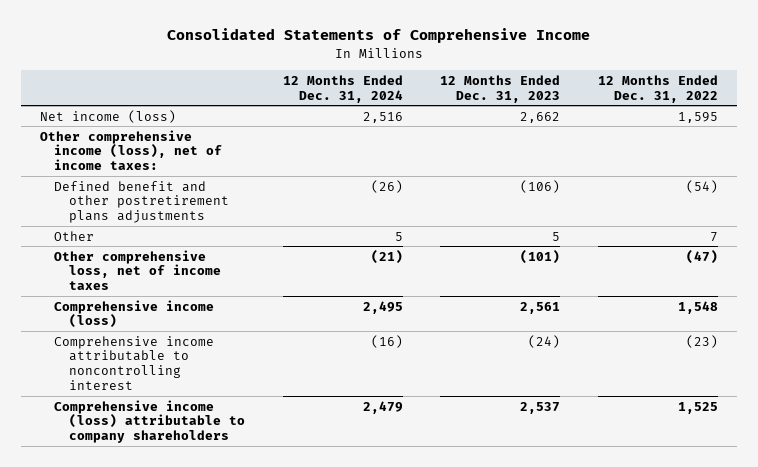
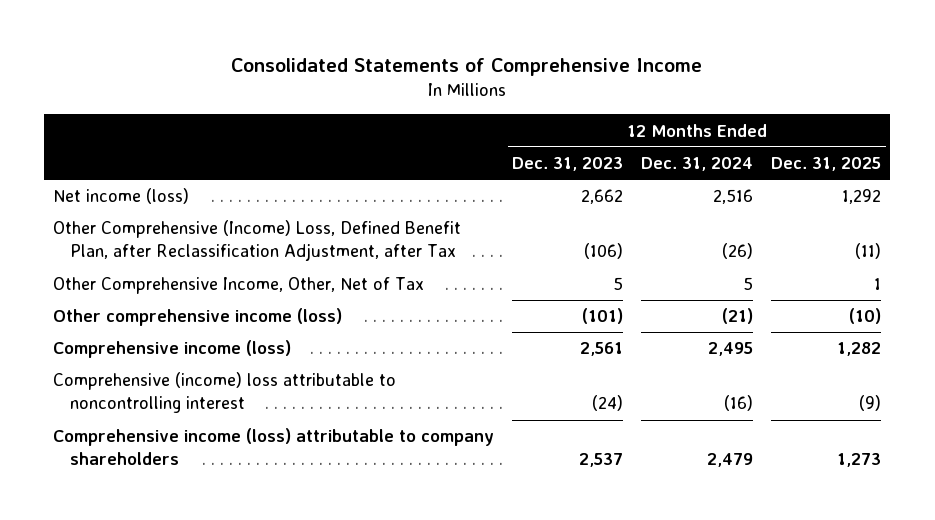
[598,74,719,103] 12 Months Ended Dec. 31, 2022 -> none
none -> [771,157,882,172] Dec. 31, 2025
[39,129,223,171] Other comprehensive income (loss), net of income taxes: -> none
[54,180,229,224] Defined benefit and other postretirement plans adjustments -> [53,220,462,262] Other Comprehensive (Income) Loss, Defined Benefit Plan, after Reclassification Adjustment, after Tax
[54,230,95,241] Other -> [53,277,425,295] Other Comprehensive Income, Other, Net of Tax
[54,249,221,291] Other comprehensive loss, net of income taxes -> [53,308,343,327] Other comprehensive income (loss)
[54,335,215,390] Comprehensive income attributable to noncontrolling interest -> [53,372,397,414] Comprehensive (income) loss attributable to noncontrolling interest

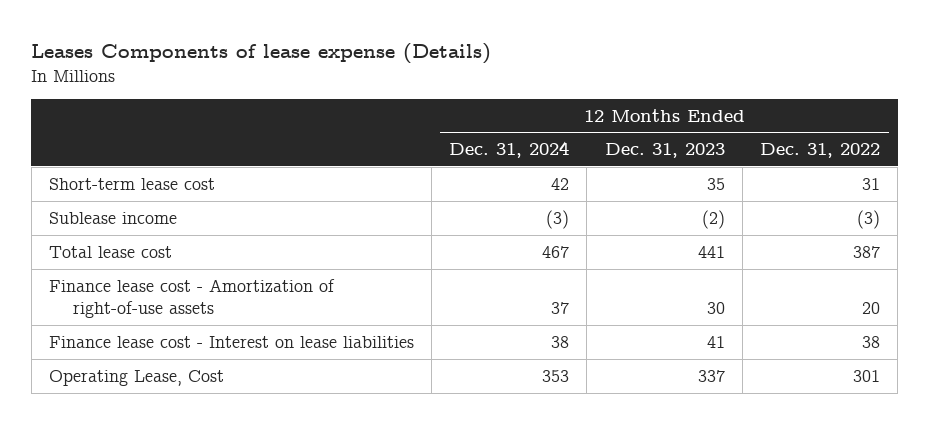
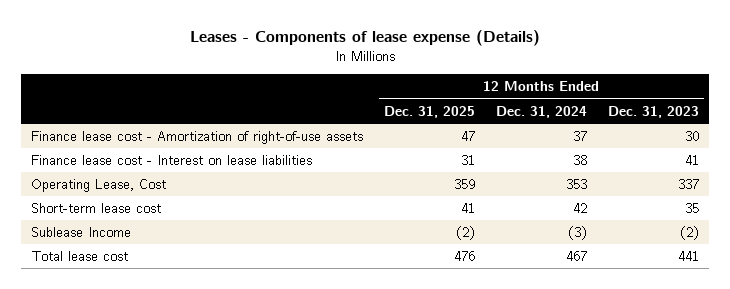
[31,43,492,65] Leases Components of lease expense (Details) -> [189,30,540,47] Leases - Components of lease expense (Details)
[760,143,881,159] Dec. 31, 2022 -> none
none -> [383,105,475,118] Dec. 31, 2025
[48,211,177,224] Sublease income -> none
[48,177,215,190] Short-term lease cost -> [31,202,162,213] Short-term lease cost
none -> [31,226,132,237] Sublease Income
[48,245,172,258] Total lease cost -> [31,250,129,261] Total lease cost

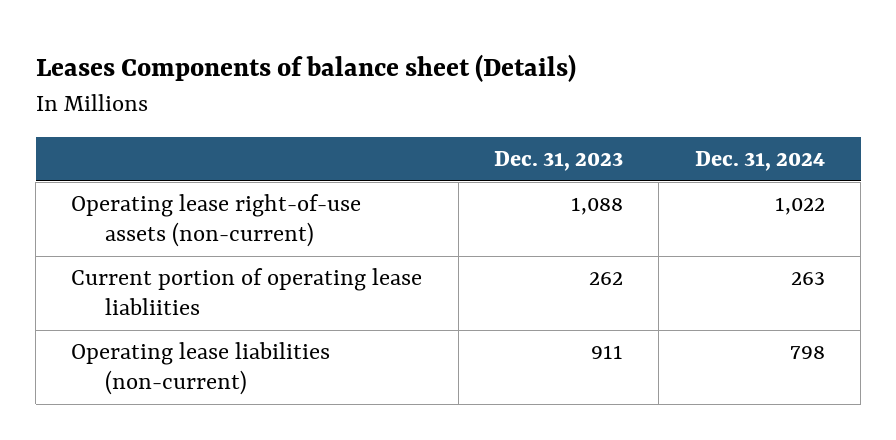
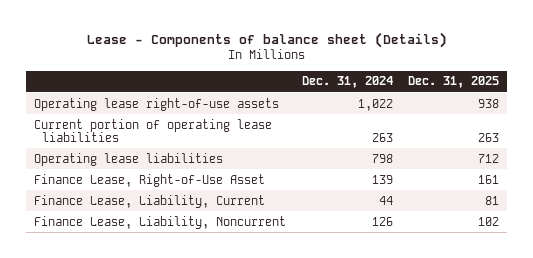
[35,53,576,82] Leases Components of balance sheet (Details) -> [86,31,447,48] Lease - Components of balance sheet (Details)
[494,151,624,172] Dec. 31, 2023 -> none
none -> [408,76,500,89] Dec. 31, 2025
[71,194,362,248] Operating lease right-of-use assets (non-current) -> [33,97,279,111] Operating lease right-of-use assets
[71,268,423,316] Current portion of operating lease liabliities -> [33,118,272,142] Current portion of operating lease liabilities
[71,342,331,396] Operating lease liabilities (non-current) -> [33,152,223,166] Operating lease liabilities
none -> [33,173,265,187] Finance Lease, Right-of-Use Asset
none -> [33,194,265,208] Finance Lease, Liability, Current
none -> [33,215,286,229] Finance Lease, Liability, Noncurrent

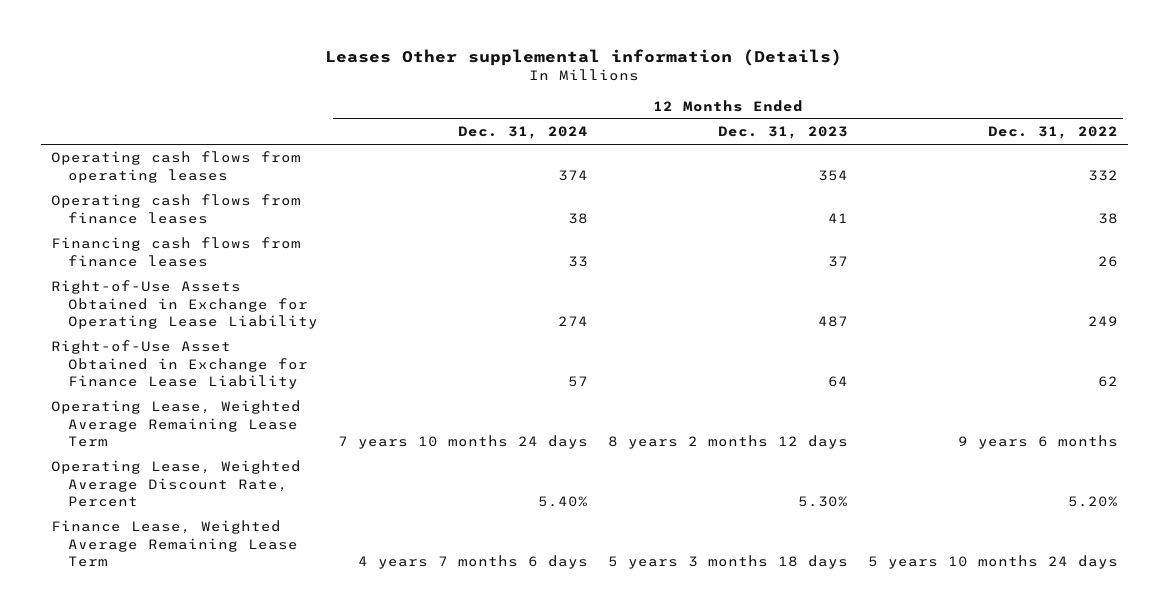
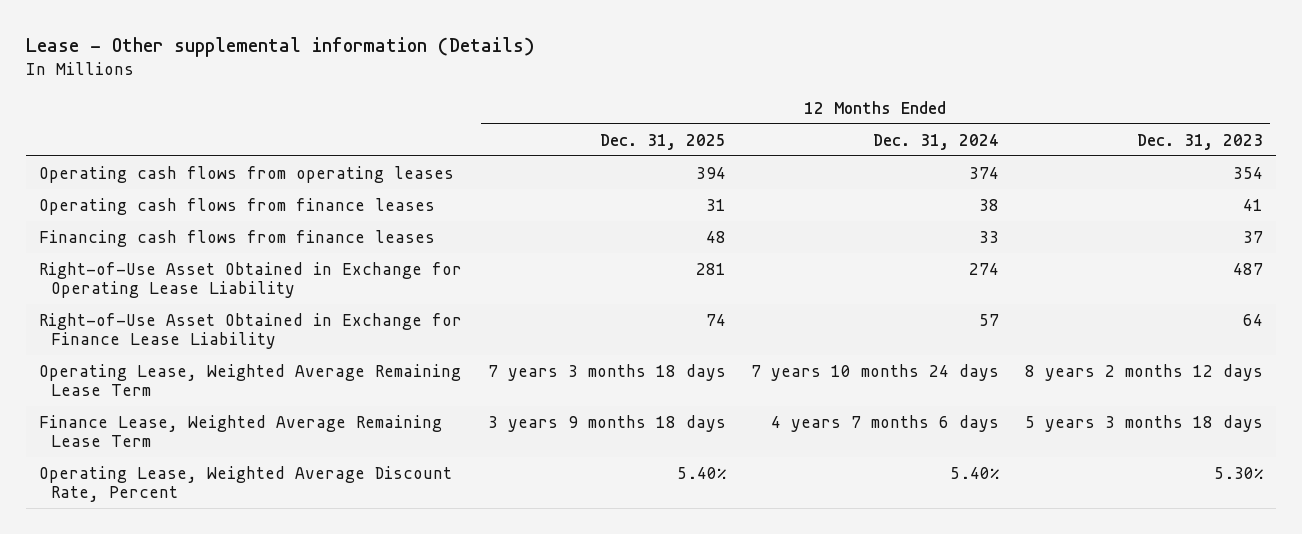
[325,48,843,66] Leases Other supplemental information (Details) -> [25,37,535,58] Lease - Other supplemental information (Details)
[987,126,1118,140] Dec. 31, 2022 -> none
none -> [599,133,726,150] Dec. 31, 2025
[50,280,318,330] Right-of-Use Assets Obtained in Exchange for Operating Lease Liability -> [38,261,462,299] Right-of-Use Asset Obtained in Exchange for Operating Lease Liability
[50,460,301,508] Operating Lease, Weighted Average Discount Rate, Percent -> [38,465,452,503] Operating Lease, Weighted Average Discount Rate, Percent

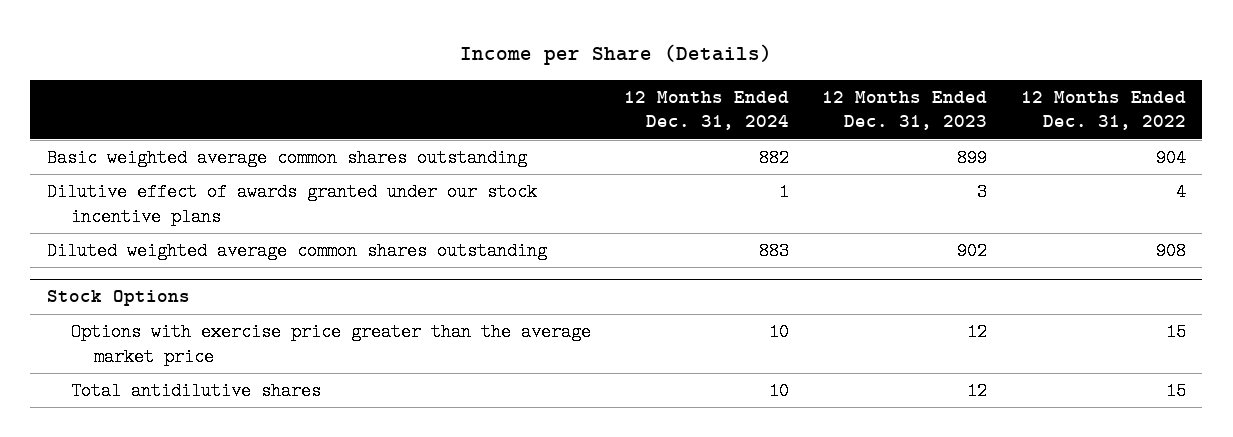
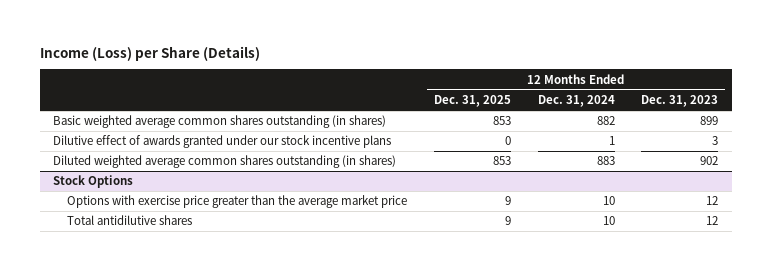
[460,44,773,66] Income per Share (Details) -> [39,45,260,61] Income (Loss) per Share (Details)
[1020,90,1186,131] 12 Months Ended Dec. 31, 2022 -> none
none -> [433,95,511,108] Dec. 31, 2025
[47,149,528,168] Basic weighted average common shares outstanding -> [53,115,387,129] Basic weighted average common shares outstanding (in shares)
[47,242,548,261] Diluted weighted average common shares outstanding -> [53,155,397,169] Diluted weighted average common shares outstanding (in shares)

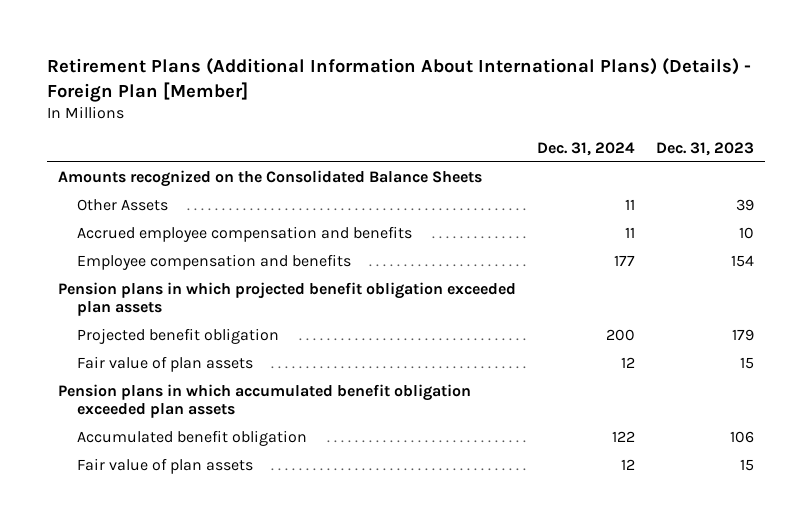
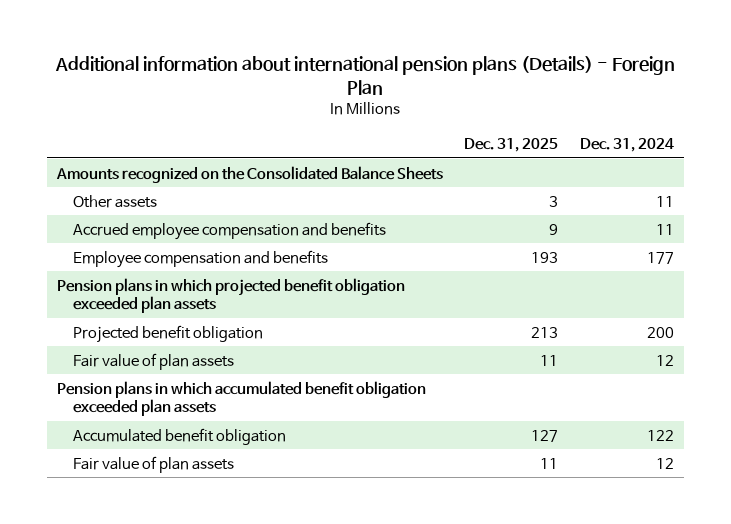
[47,57,752,102] Retirement Plans (Additional Information About International Plans) (Details) - Foreign Plan [Member] -> [55,56,676,95] Additional information about international pension plans (Details) - Foreign Plan
[656,142,755,157] Dec. 31, 2023 -> none
none -> [464,138,559,153] Dec. 31, 2025
[76,198,168,211] Other Assets -> [73,194,158,208] Other assets

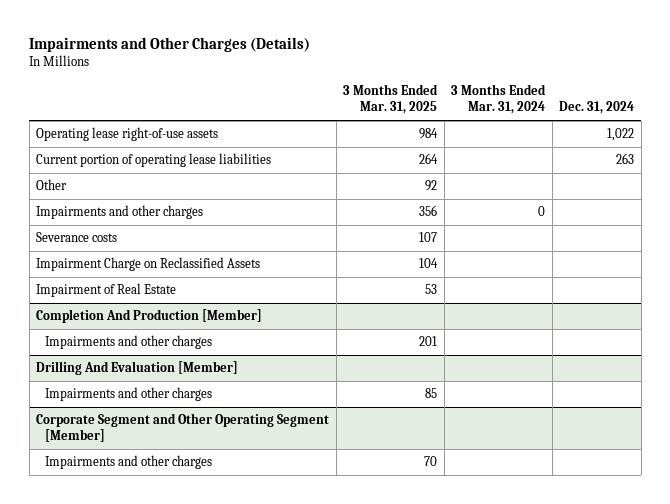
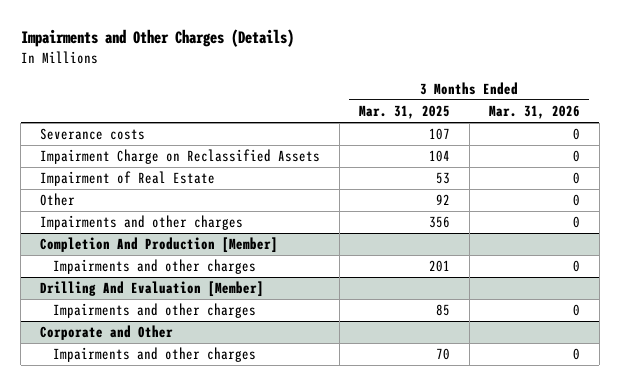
[451,84,547,115] 3 Months Ended Mar. 31, 2024 -> none
[559,101,635,115] Dec. 31, 2024 -> none
none -> [488,105,580,120] Mar. 31, 2026
[36,127,219,142] Operating lease right-of-use assets -> none
[36,153,272,168] Current portion of operating lease liabilities -> none
[36,179,68,191] Other -> [40,193,76,207] Other
[36,205,204,220] Impairments and other charges -> [40,215,244,231] Impairments and other charges
[36,413,330,443] Corporate Segment and Other Operating Segment [Member] -> [40,325,174,341] Corporate and Other

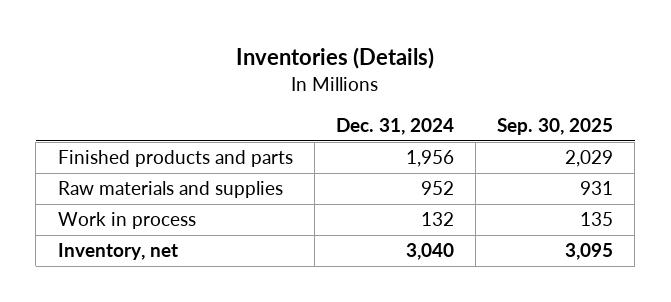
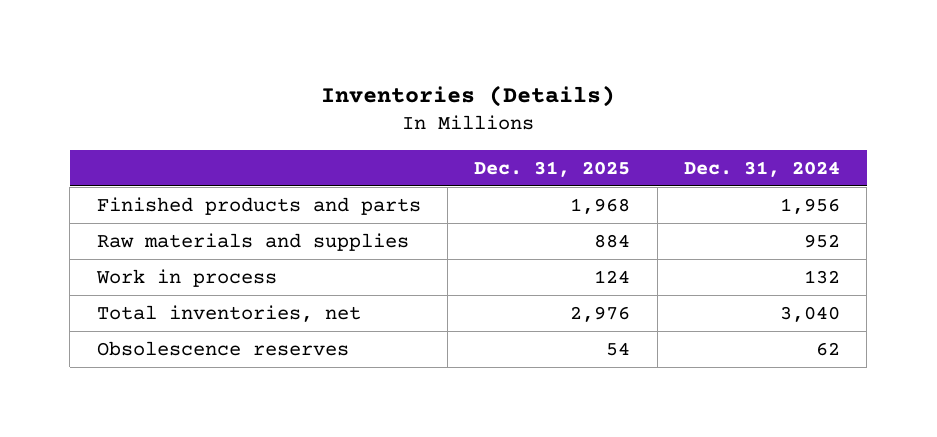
[497,118,614,136] Sep. 30, 2025 -> none
none -> [474,160,631,177] Dec. 31, 2025
[57,243,178,261] Inventory, net -> [96,304,361,322] Total inventories, net
none -> [96,340,349,356] Obsolescence reserves

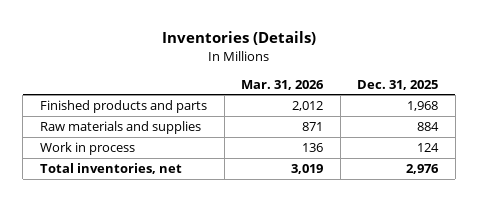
[684,160,841,177] Dec. 31, 2024 -> none
none -> [241,79,325,90] Mar. 31, 2026
[96,340,349,356] Obsolescence reserves -> none

